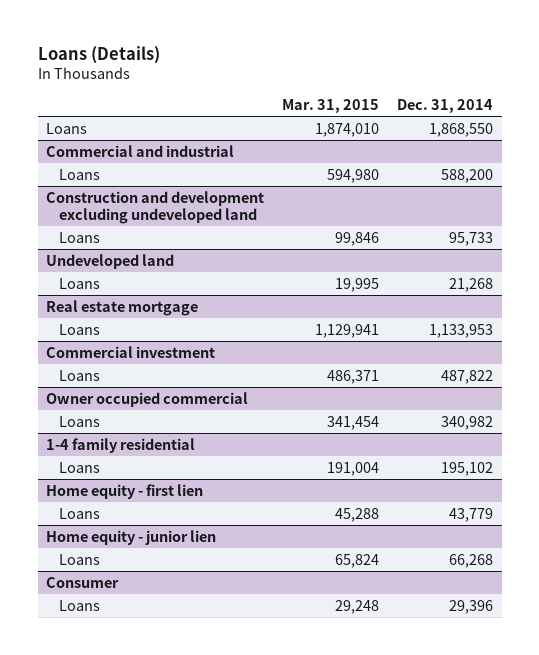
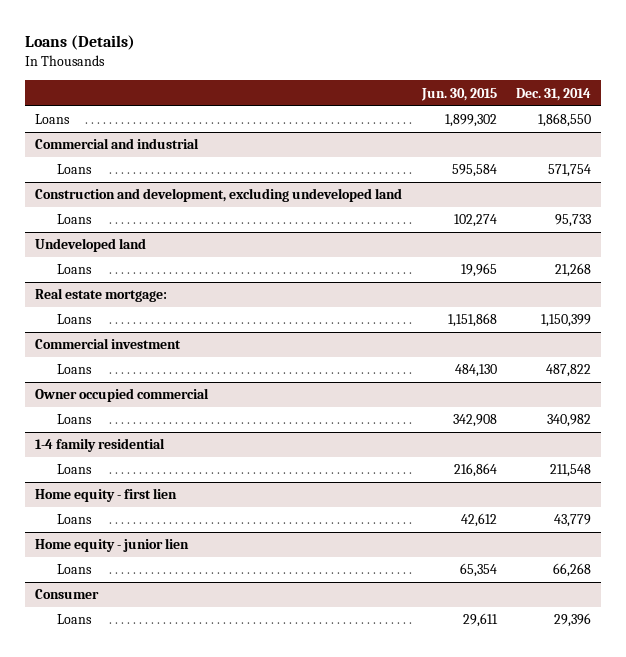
[282,99,380,114] Mar. 31, 2015 -> none
none -> [420,87,497,101] Jun. 30, 2015
[440,168,493,183] 588,200 -> [548,164,592,178] 571,754
[46,190,265,224] Construction and development excluding undeveloped land -> [35,188,403,203] Construction and development, excluding undeveloped land
[46,299,199,316] Real estate mortgage -> [35,288,168,303] Real estate mortgage:
[428,323,493,338] 1,133,953 -> [541,314,592,328] 1,150,399
[440,461,493,476] 195,102 -> [550,464,592,478] 211,548

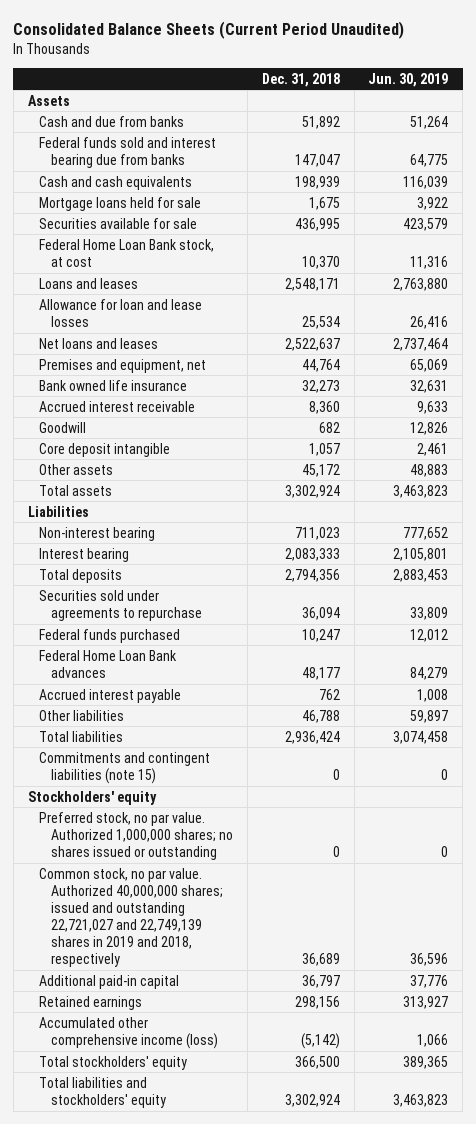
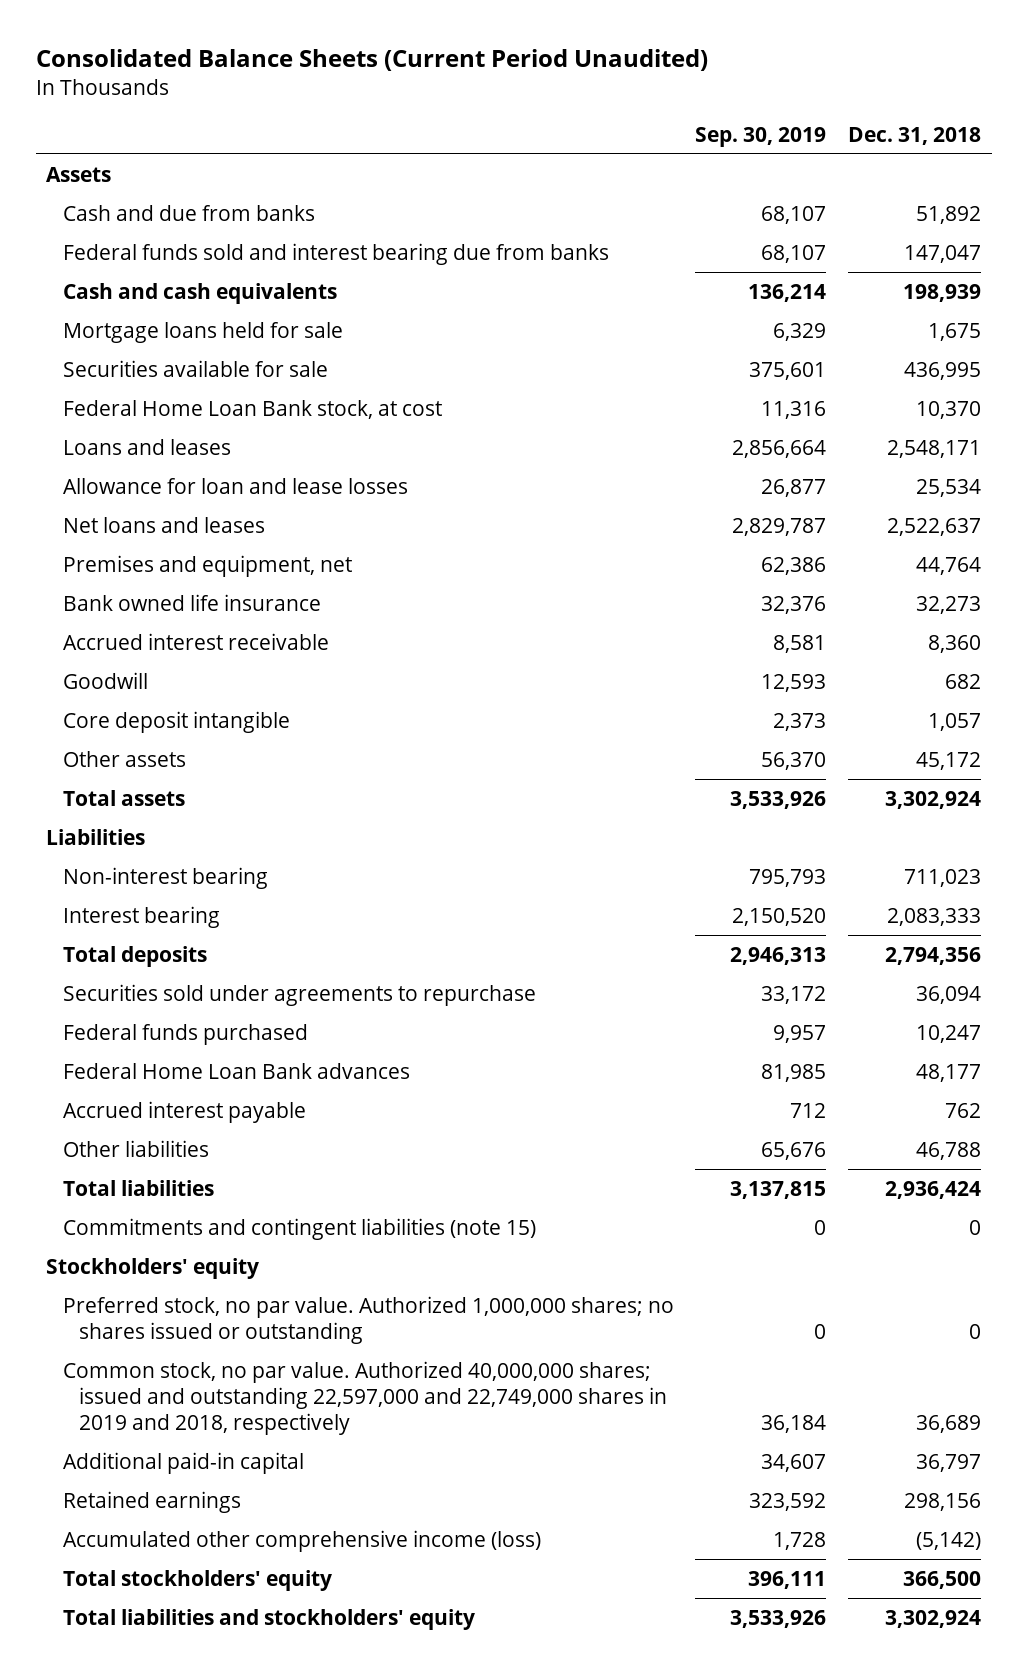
[368,72,449,87] Jun. 30, 2019 -> none
none -> [695,126,827,147] Sep. 30, 2019
[39,867,223,968] Common stock, no par value. Authorized 40,000,000 shares; issued and outstanding 22,721,027 and 22,749,139 shares in 2019 and 2018, respectively -> [62,1360,668,1436] Common stock, no par value. Authorized 40,000,000 shares; issued and outstanding 22,597,000 and 22,749,000 shares in 2019 and 2018, respectively

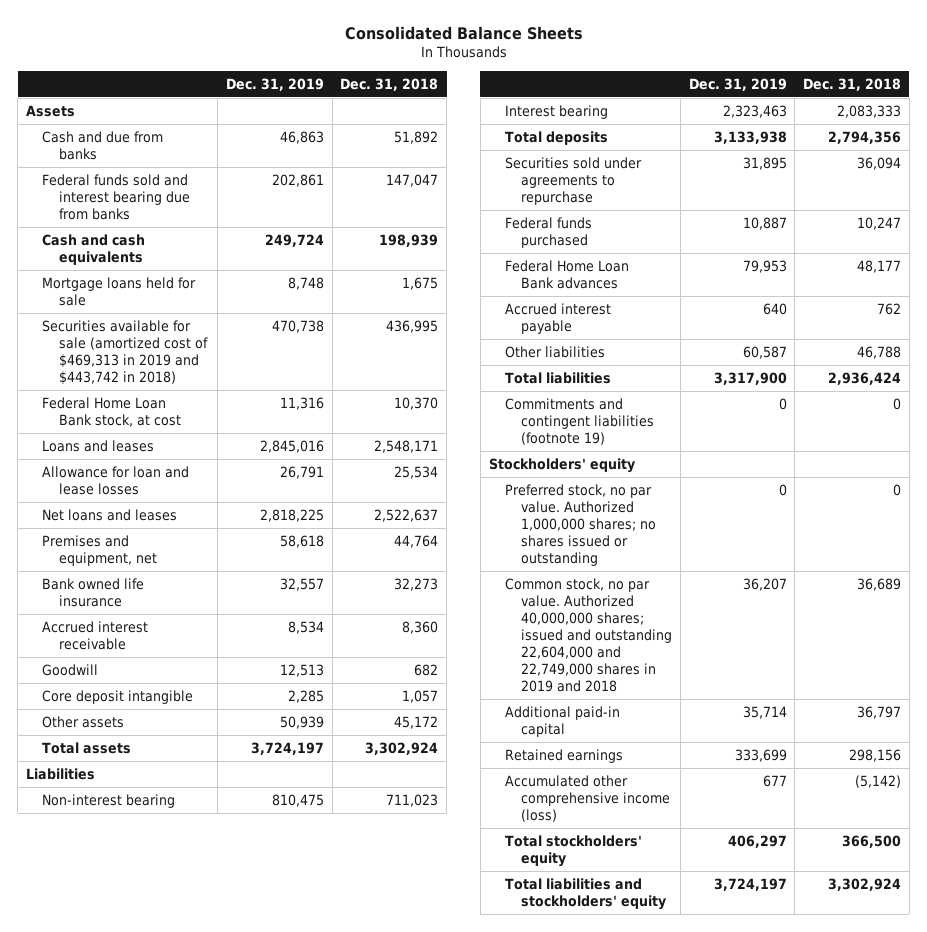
[35,49,708,72] Consolidated Balance Sheets (Current Period Unaudited) -> [344,25,583,40] Consolidated Balance Sheets
[695,126,827,147] Sep. 30, 2019 -> none
none -> [226,77,325,91] Dec. 31, 2019
[62,359,328,377] Securities available for sale -> [42,319,208,385] Securities available for sale (amortized cost of $469,313 in 2019 and $443,742 in 2018)
[62,1217,536,1240] Commitments and contingent liabilities (note 15) -> [504,397,655,445] Commitments and contingent liabilities (footnote 19)
[62,1360,668,1436] Common stock, no par value. Authorized 40,000,000 shares; issued and outstanding 22,597,000 and 22,749,000 shares in 2019 and 2018, respectively -> [504,577,673,692] Common stock, no par value. Authorized 40,000,000 shares; issued and outstanding 22,604,000 and 22,749,000 shares in 2019 and 2018

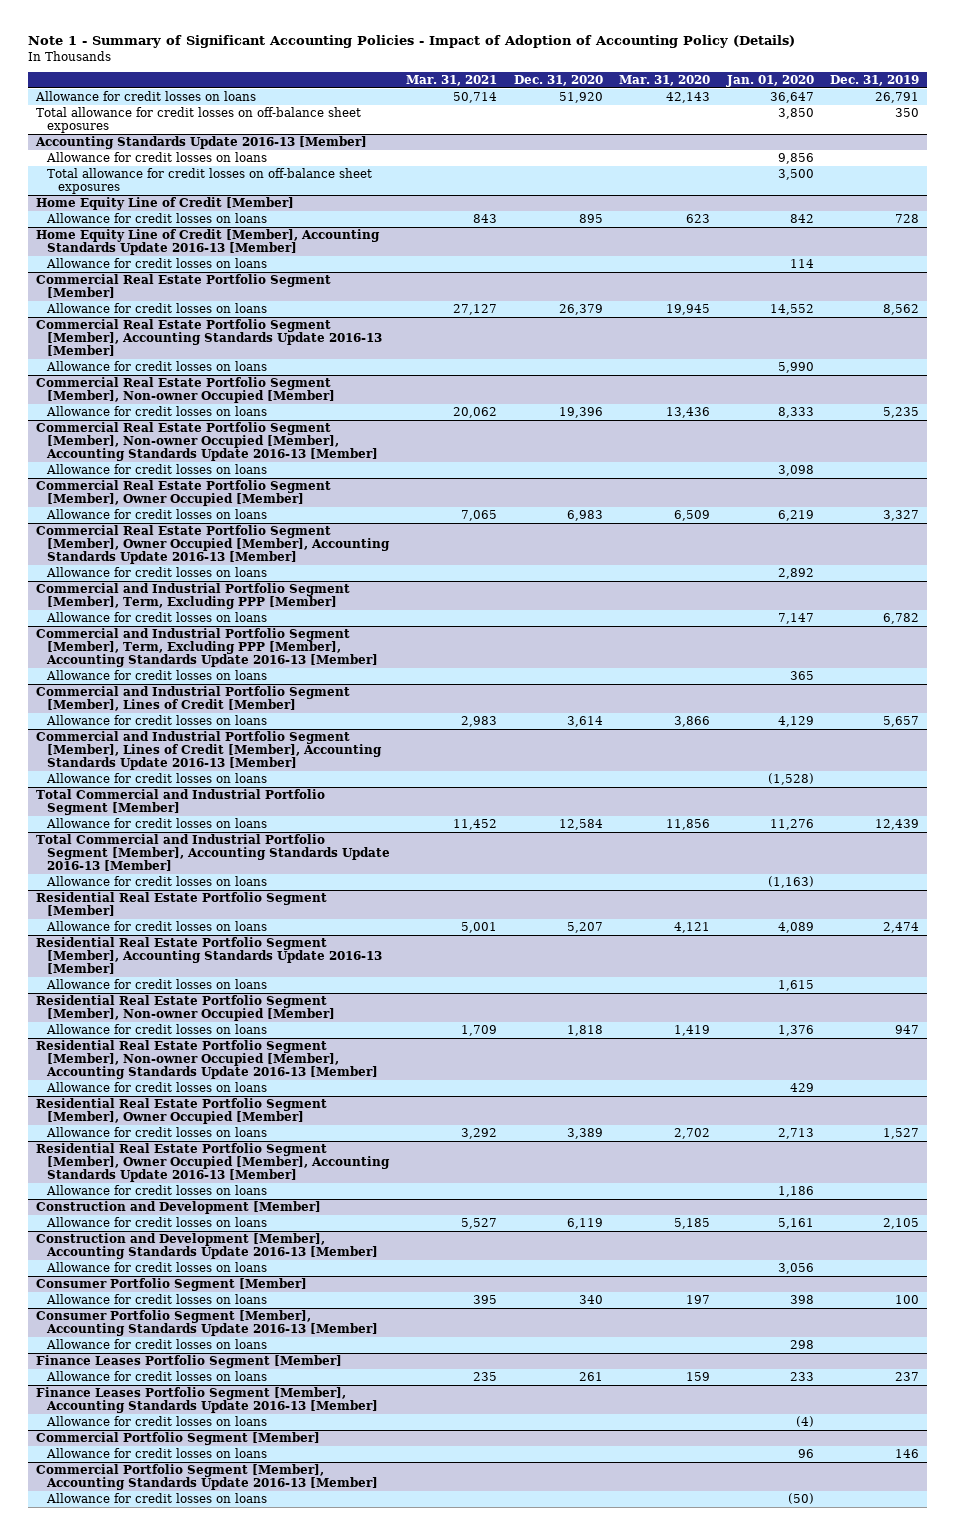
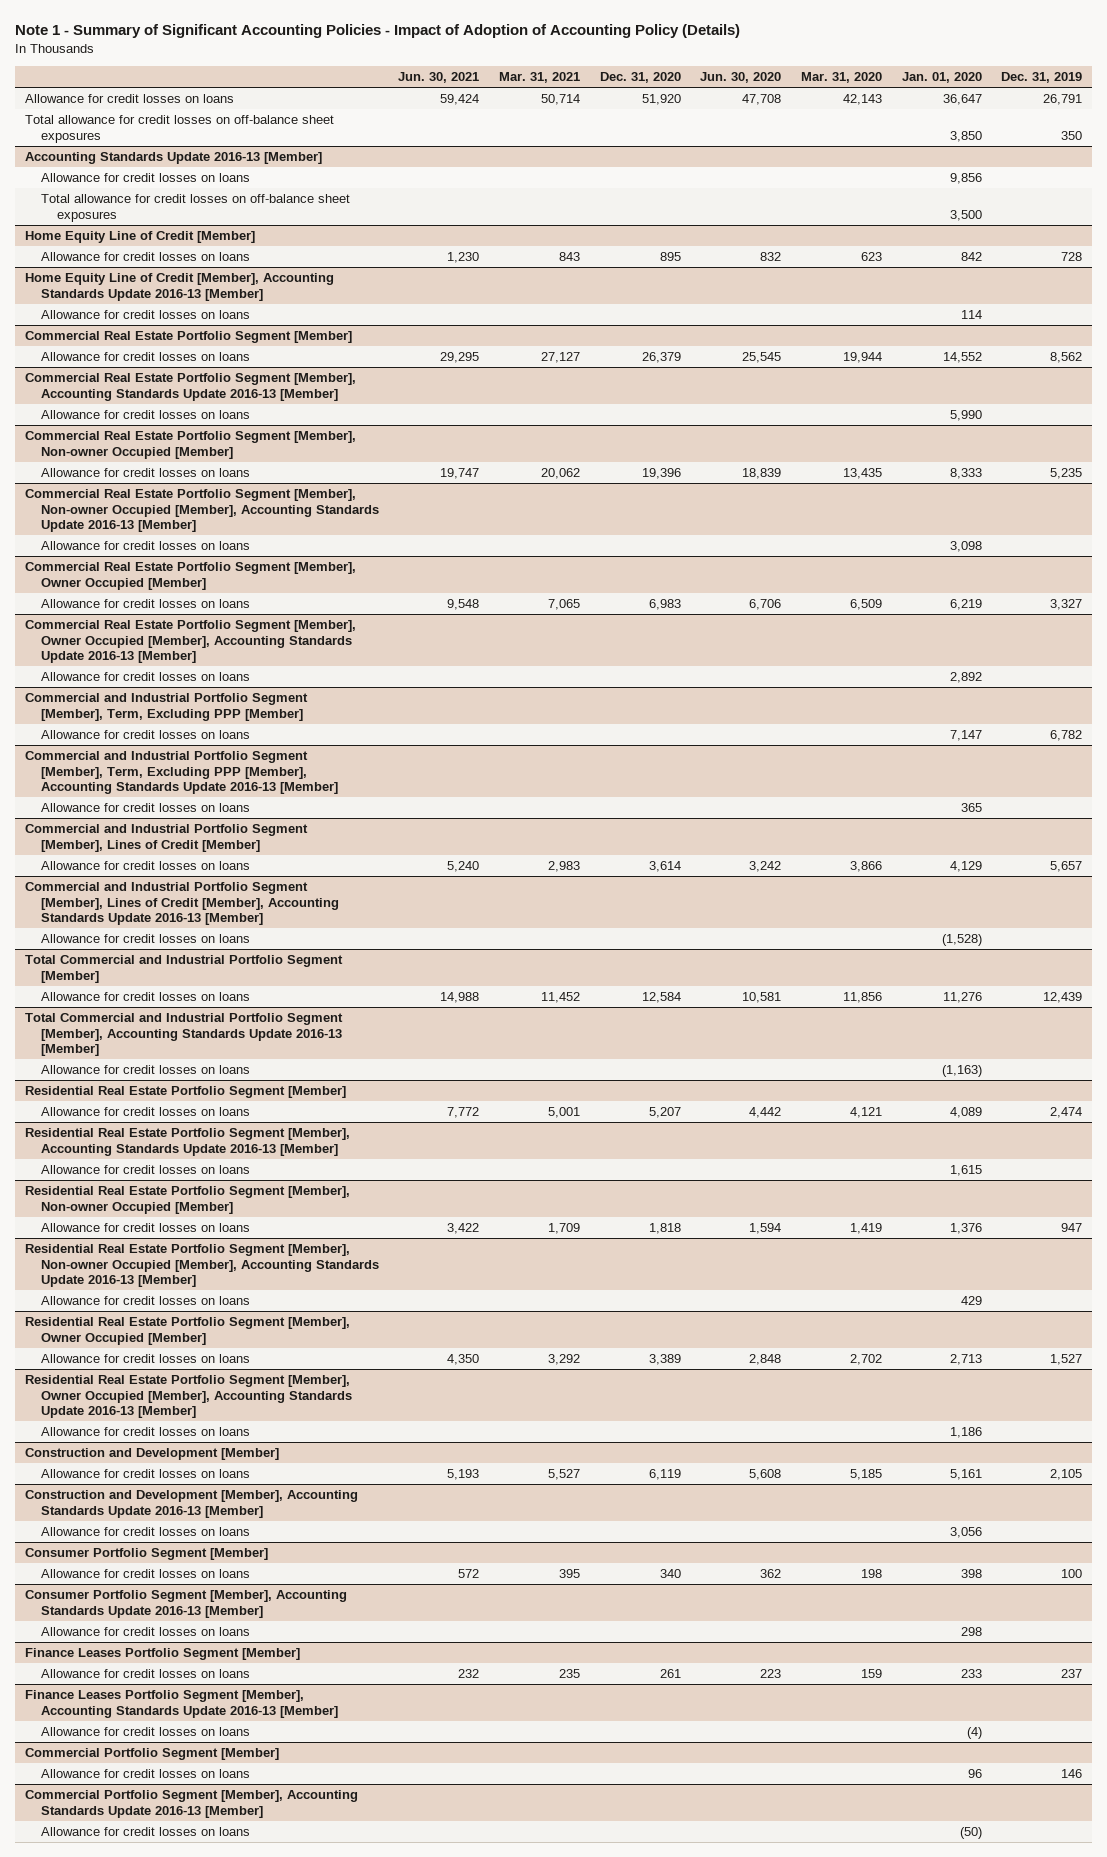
none -> [398,72,480,84] Jun. 30, 2021
none -> [700,72,782,84] Jun. 30, 2020
[666,304,711,316] 19,945 -> [843,352,883,364] 19,944
[666,407,711,419] 13,436 -> [843,468,883,480] 13,435
[686,1295,711,1305] 197 -> [861,1569,883,1579] 198

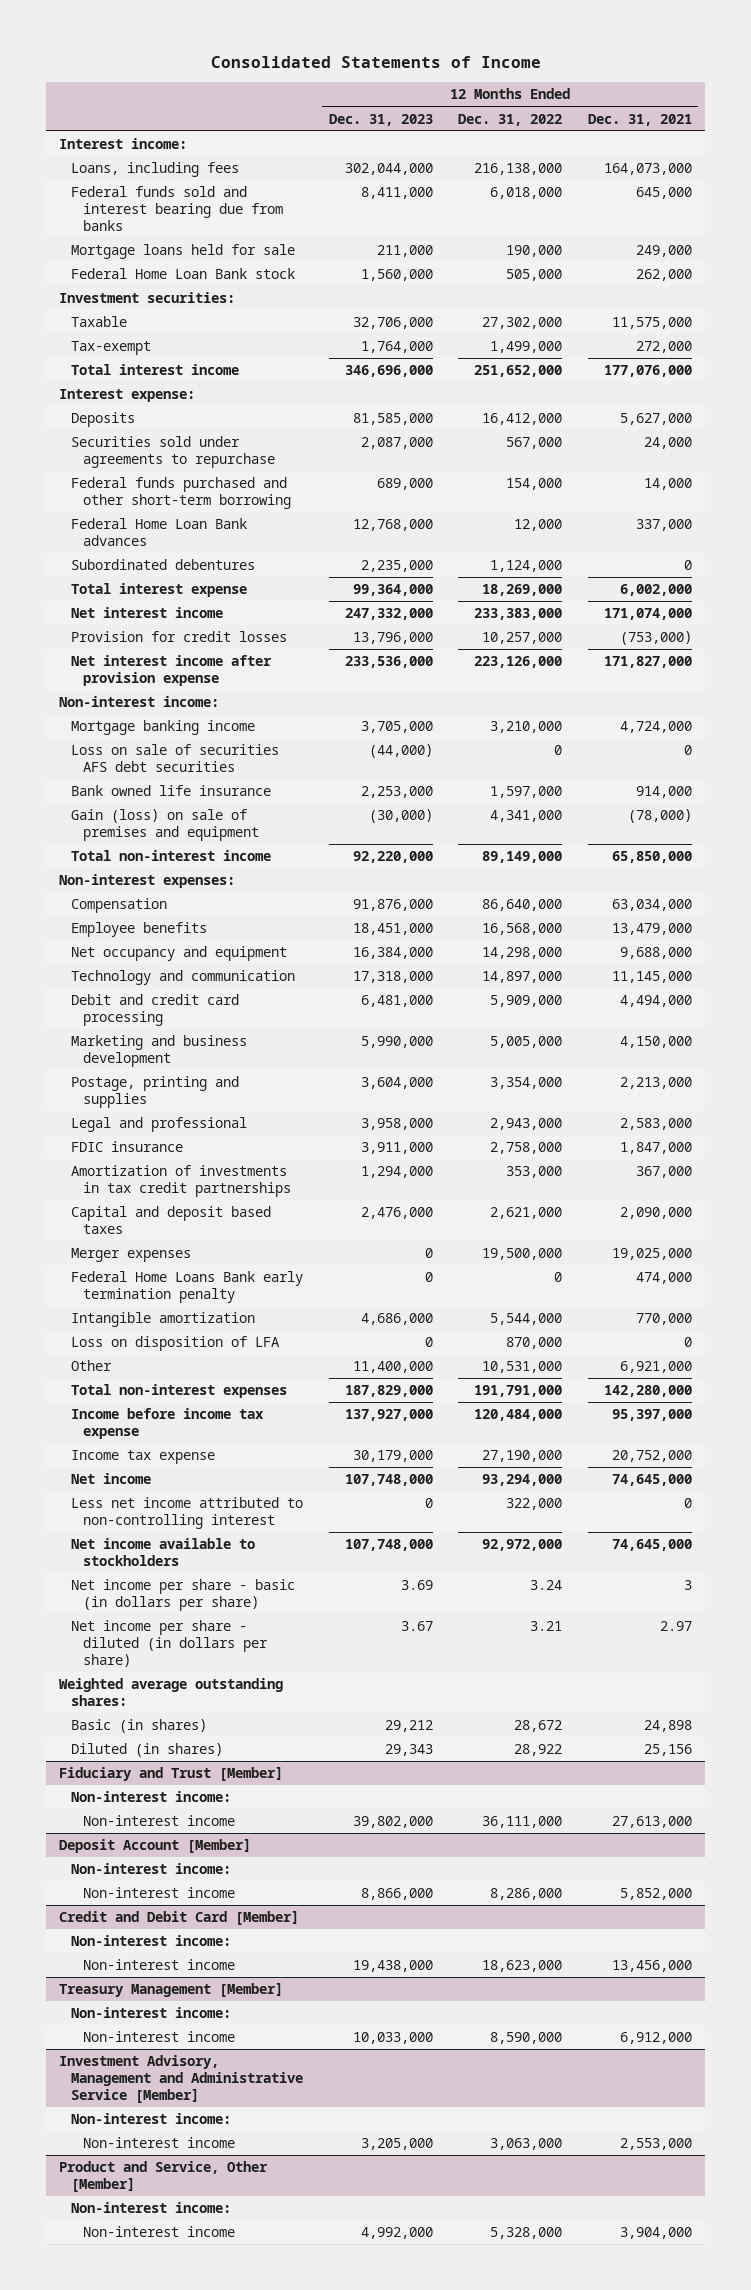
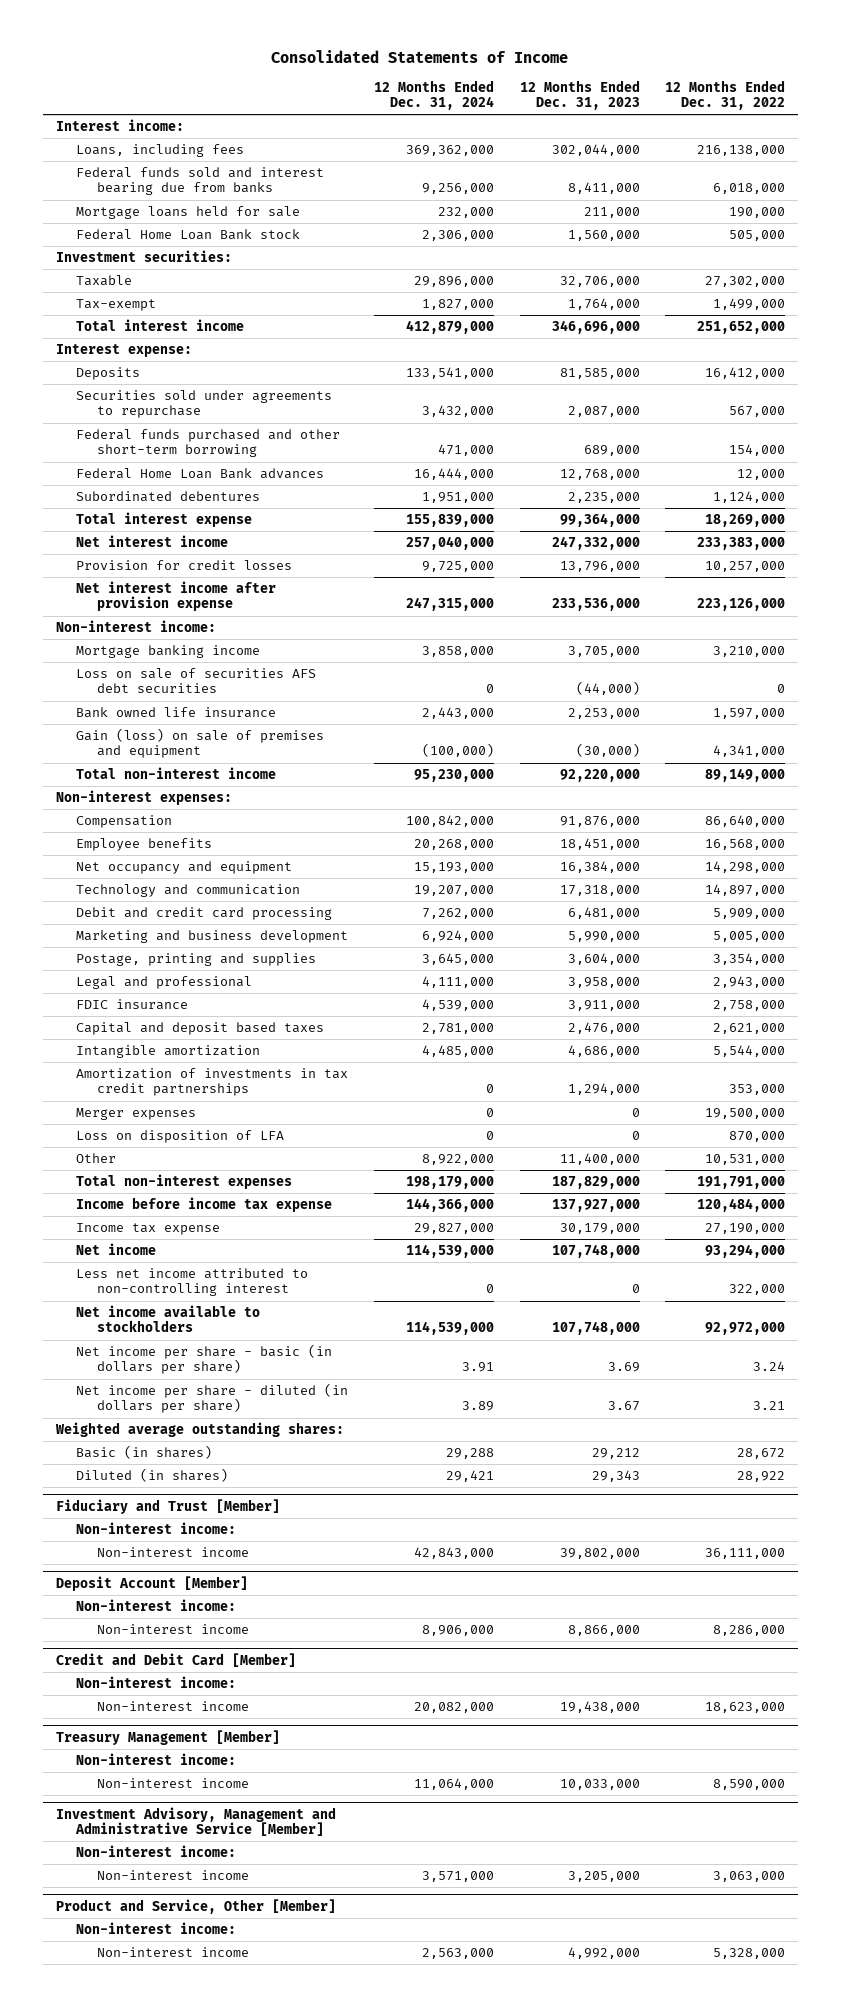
[588,113,693,126] Dec. 31, 2021 -> none
none -> [373,80,494,111] 12 Months Ended Dec. 31, 2024
[71,1271,304,1304] Federal Home Loans Bank early termination penalty -> none
[71,1165,292,1198] Amortization of investments in tax credit partnerships -> [76,1068,349,1097] Amortization of investments in tax credit partnerships
[71,1248,192,1263] Merger expenses -> [76,1108,197,1121] Merger expenses

